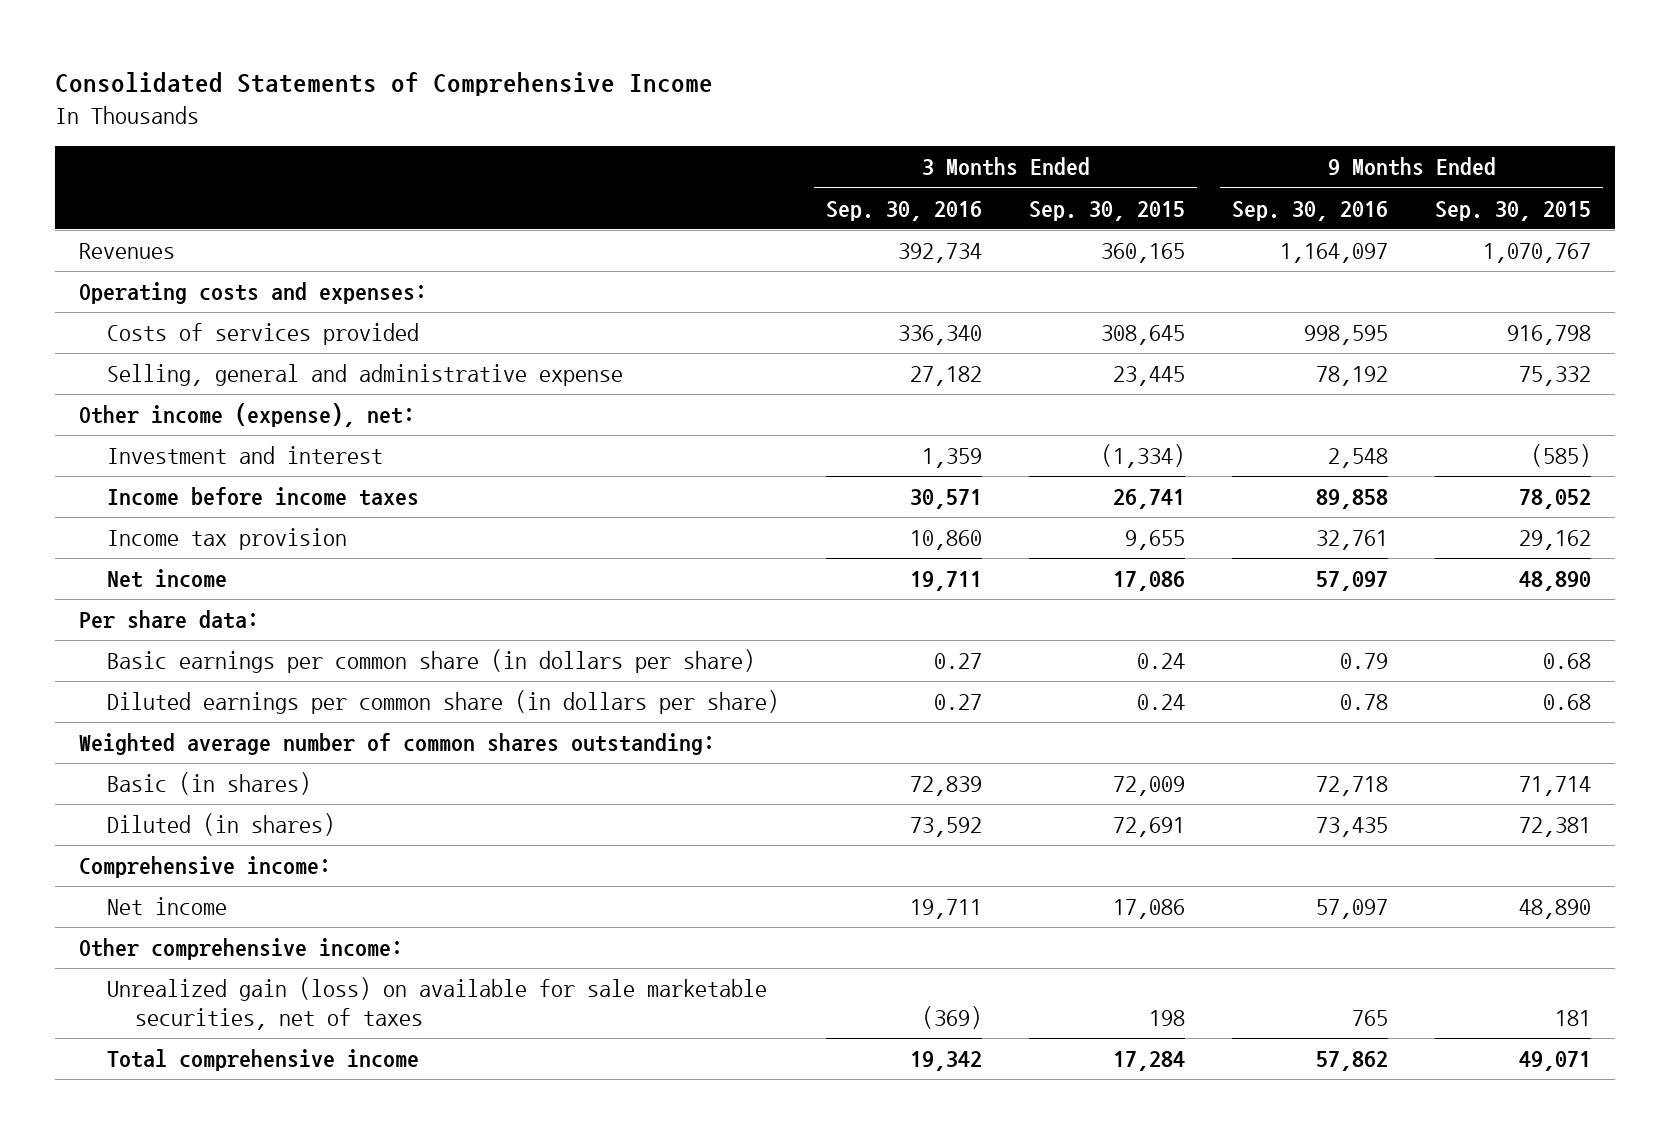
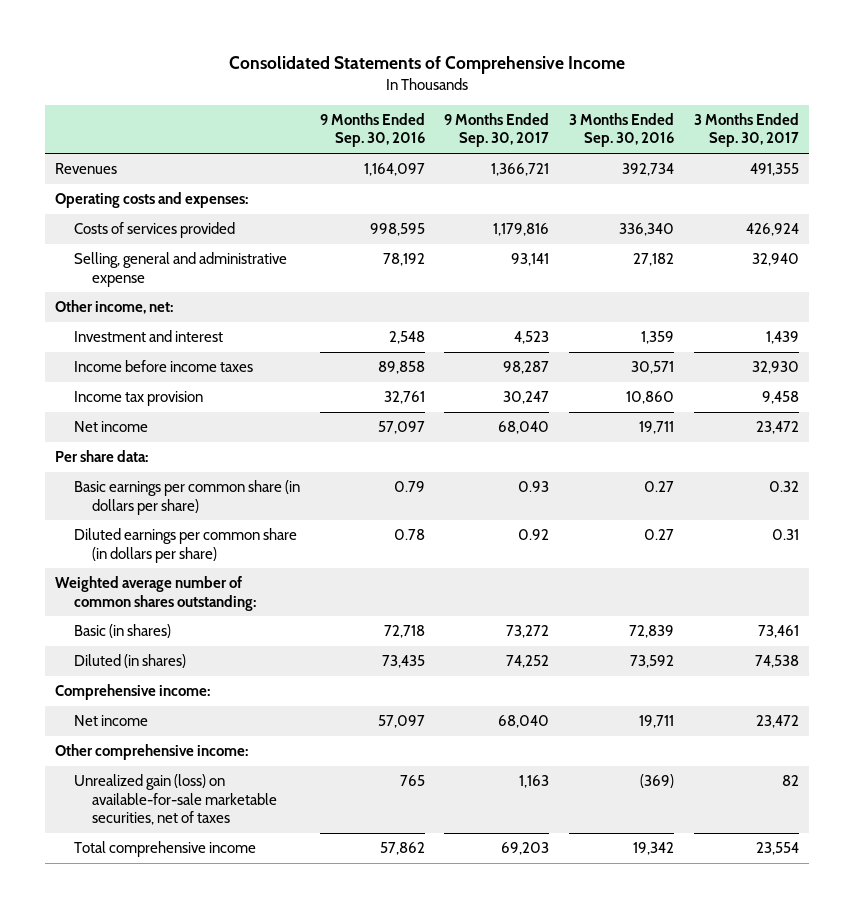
[1029,200,1186,221] Sep. 30, 2015 -> none
[1435,200,1592,221] Sep. 30, 2015 -> none
none -> [444,113,550,148] 9 Months Ended Sep. 30, 2017
none -> [693,113,799,148] 3 Months Ended Sep. 30, 2017
[78,403,415,428] Other income (expense), net: -> [55,300,174,315] Other income, net:
[106,977,767,1031] Unrealized gain (loss) on available for sale marketable securities, net of taxes -> [73,774,278,825] Unrealized gain (loss) on available-for-sale marketable securities, net of taxes

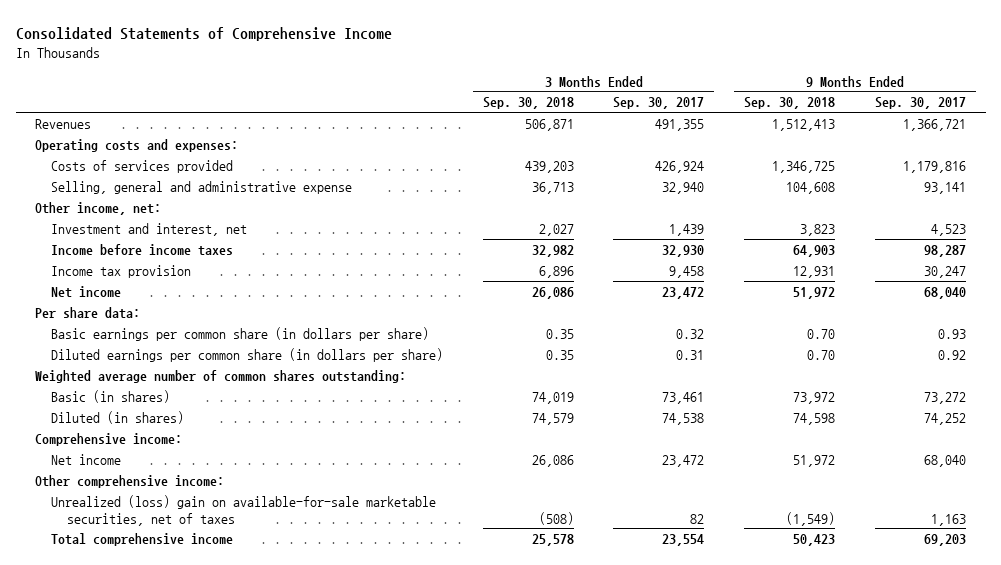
[319,113,425,148] 9 Months Ended Sep. 30, 2016 -> none
[568,113,674,148] 3 Months Ended Sep. 30, 2016 -> none
none -> [482,97,574,110] Sep. 30, 2018
none -> [744,97,836,110] Sep. 30, 2018
[73,330,223,343] Investment and interest -> [51,222,248,236] Investment and interest, net
[73,774,278,825] Unrealized gain (loss) on available-for-sale marketable securities, net of taxes -> [51,494,437,526] Unrealized (loss) gain on available-for-sale marketable securities, net of taxes

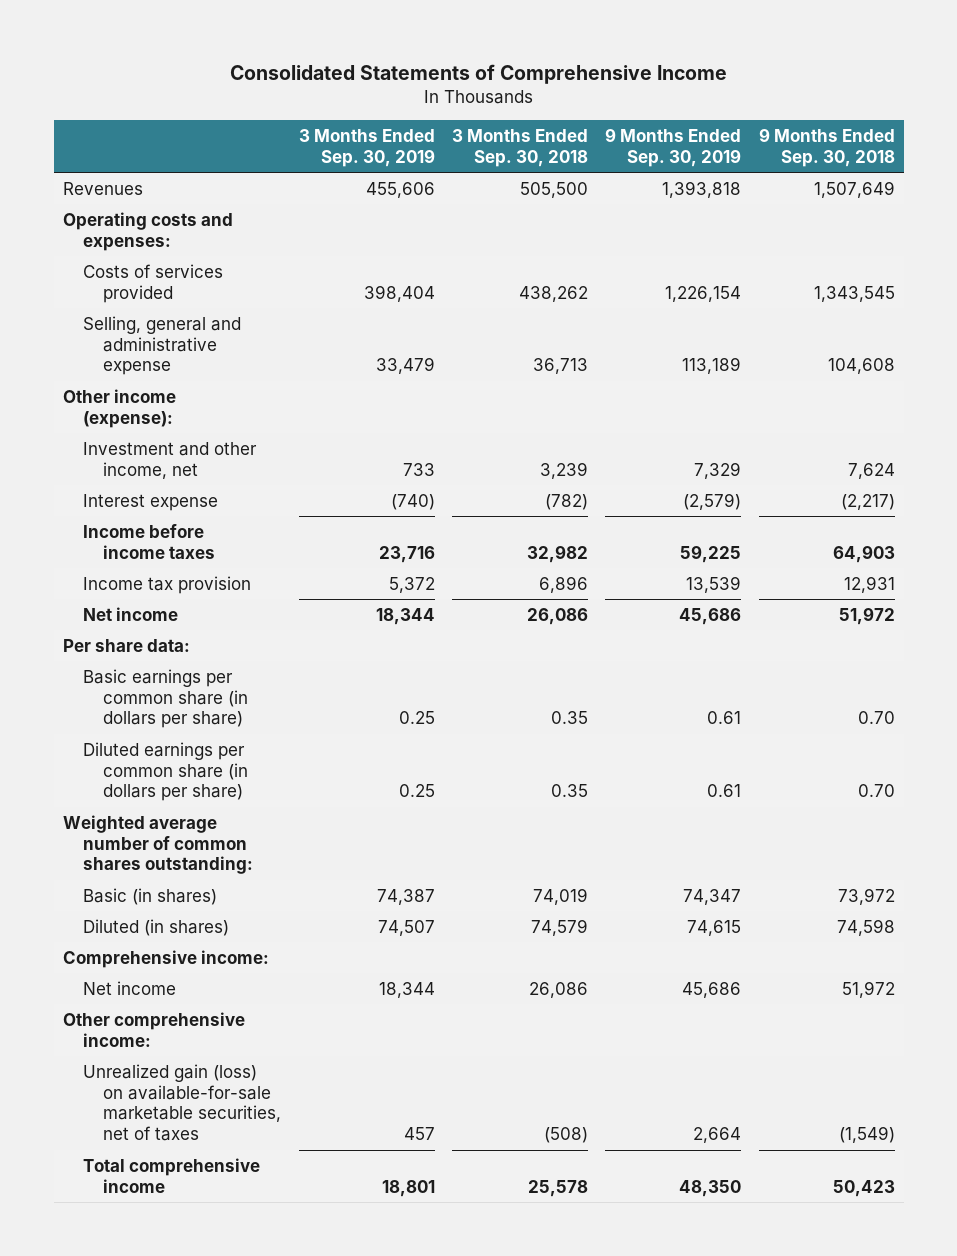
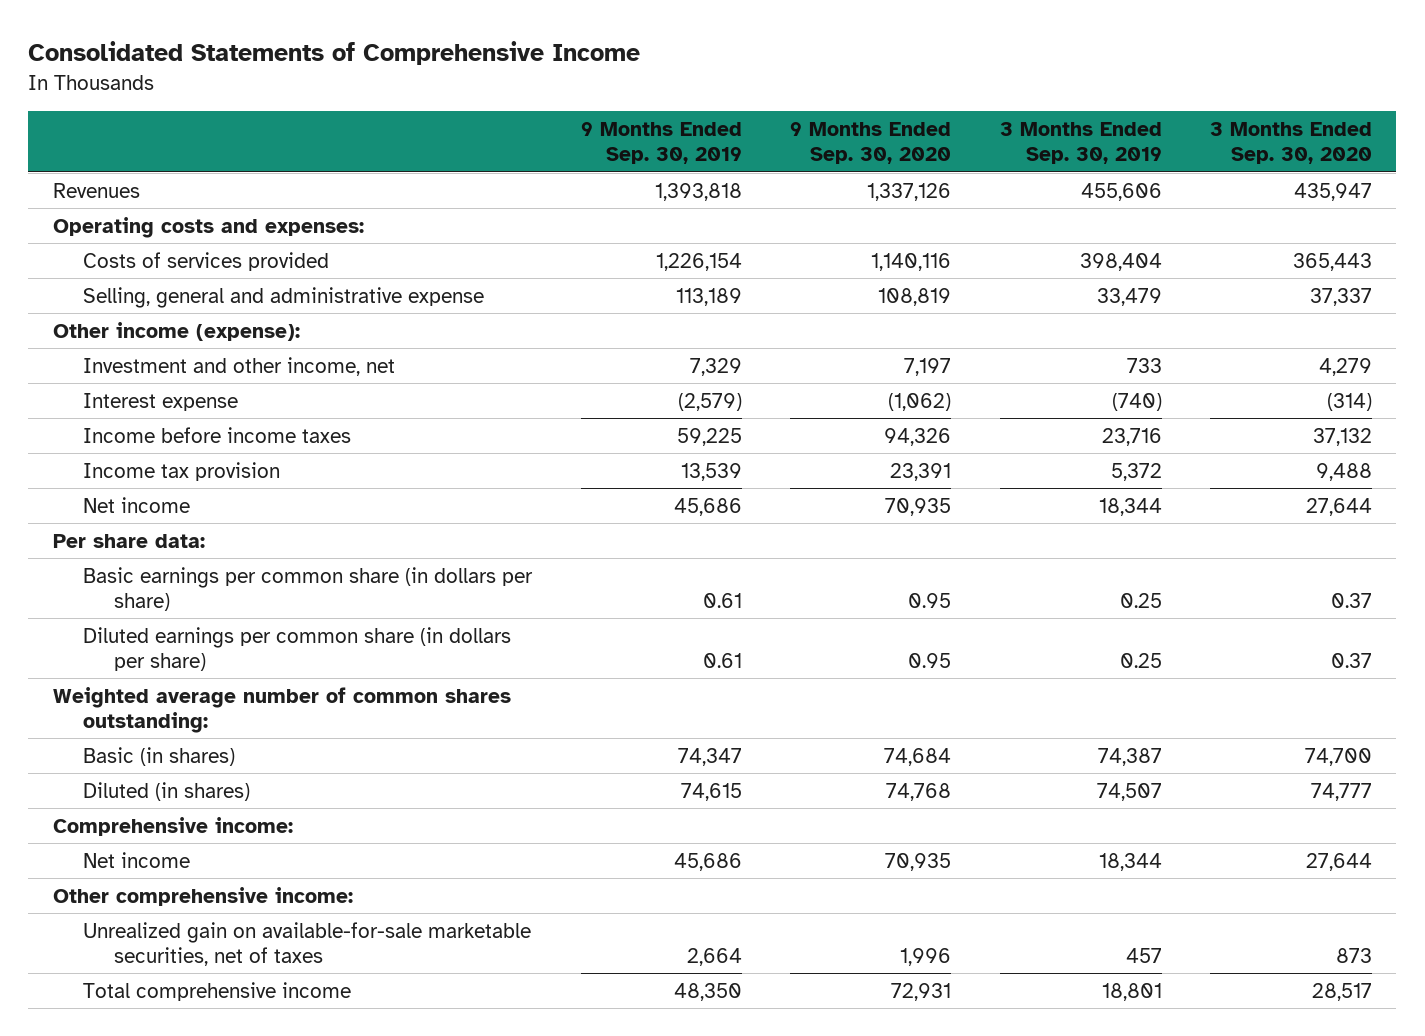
[452,128,589,167] 3 Months Ended Sep. 30, 2018 -> none
[758,127,895,167] 9 Months Ended Sep. 30, 2018 -> none
none -> [790,122,952,165] 9 Months Ended Sep. 30, 2020
none -> [1210,122,1373,165] 3 Months Ended Sep. 30, 2020
[82,1063,282,1142] Unrealized gain (loss) on available-for-sale marketable securities, net of taxes -> [83,921,532,966] Unrealized gain on available-for-sale marketable securities, net of taxes

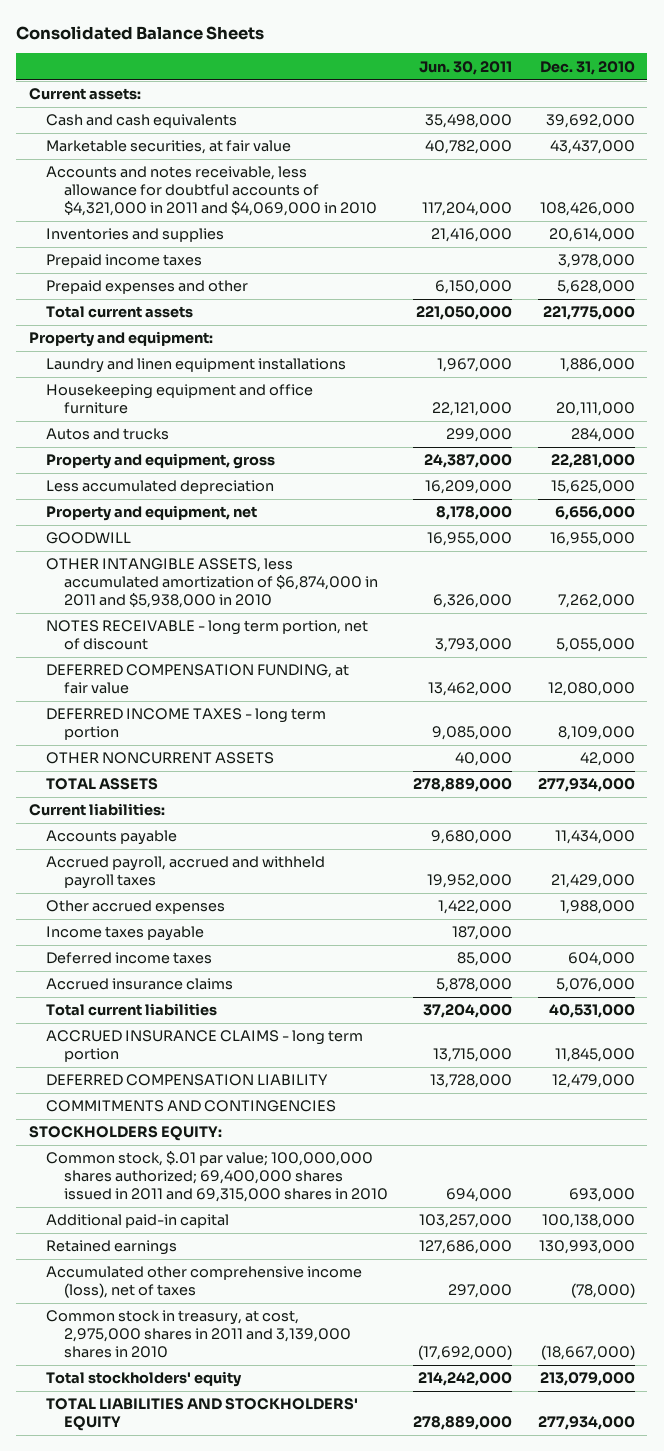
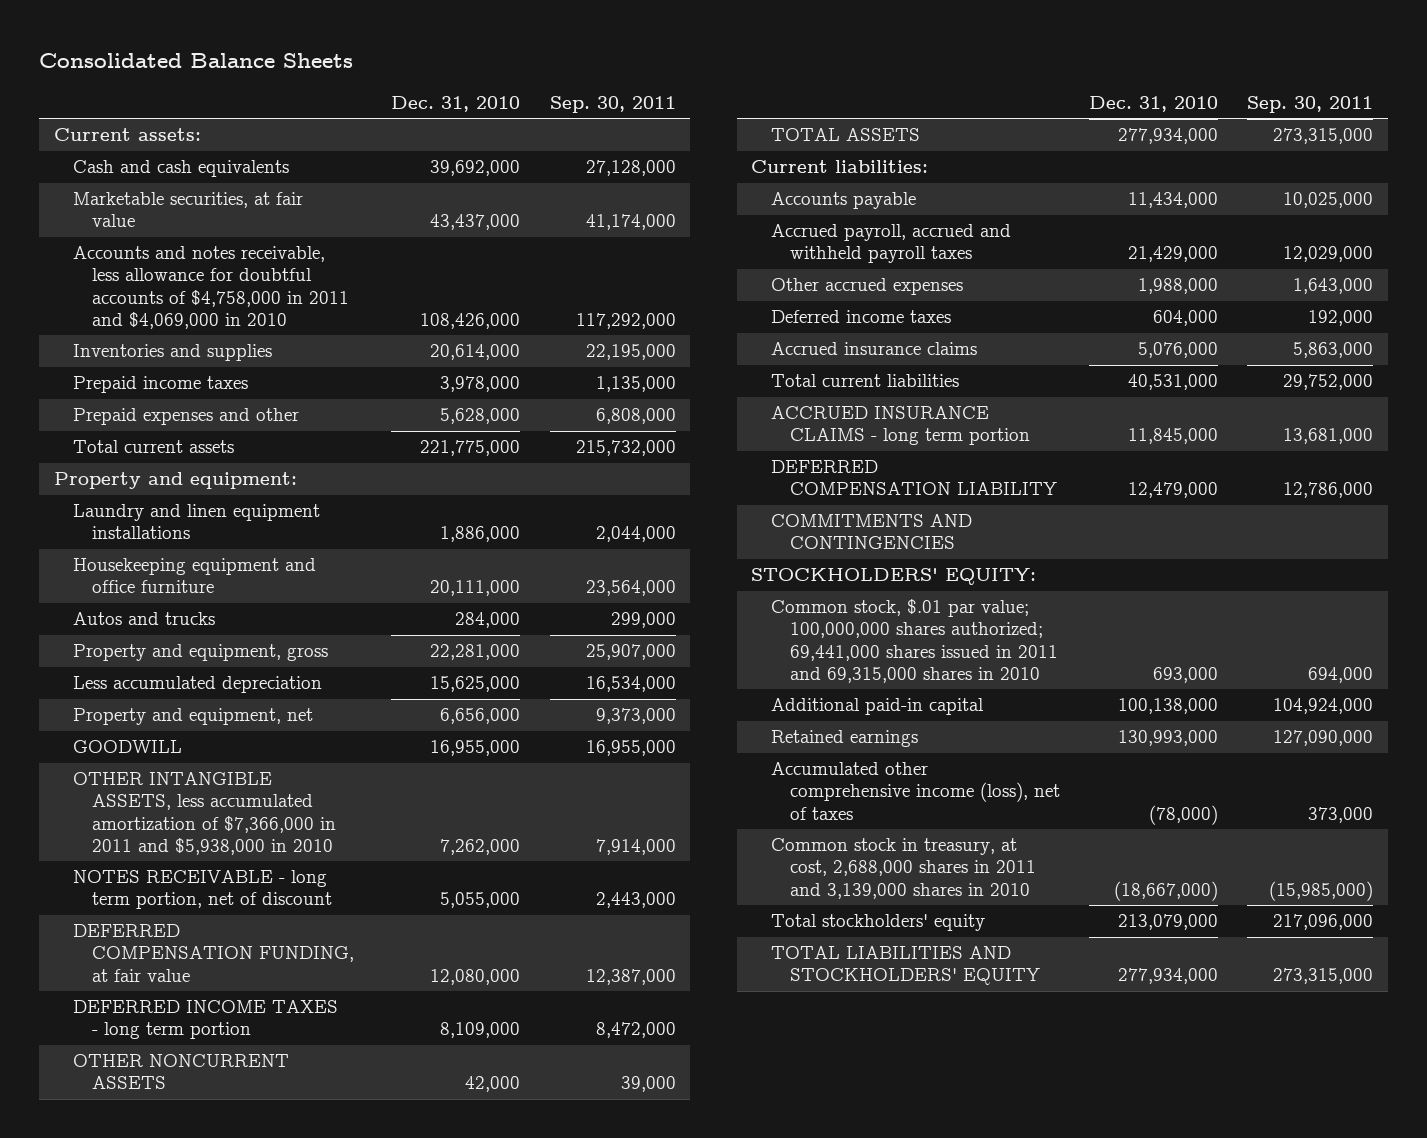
[419,60,513,75] Jun. 30, 2011 -> none
none -> [549,95,676,113] Sep. 30, 2011
[46,166,377,216] Accounts and notes receivable, less allowance for doubtful accounts of $4,321,000 in 2011 and $4,069,000 in 2010 -> [72,246,350,329] Accounts and notes receivable, less allowance for doubtful accounts of $4,758,000 in 2011 and $4,069,000 in 2010
[46,558,378,608] OTHER INTANGIBLE ASSETS, less accumulated amortization of $6,874,000 in 2011 and $5,938,000 in 2010 -> [72,772,337,855] OTHER INTANGIBLE ASSETS, less accumulated amortization of $7,366,000 in 2011 and $5,938,000 in 2010
[46,926,205,942] Income taxes payable -> none
[28,1126,222,1142] STOCKHOLDERS EQUITY: -> [751,568,1037,586] STOCKHOLDERS' EQUITY:
[46,1151,388,1202] Common stock, $.01 par value; 100,000,000 shares authorized; 69,400,000 shares issued in 2011 and 69,315,000 shares in 2010 -> [770,599,1059,683] Common stock, $.01 par value; 100,000,000 shares authorized; 69,441,000 shares issued in 2011 and 69,315,000 shares in 2010
[46,1310,351,1358] Common stock in treasury, at cost, 2,975,000 shares in 2011 and 3,139,000 shares in 2010 -> [770,838,1037,899] Common stock in treasury, at cost, 2,688,000 shares in 2011 and 3,139,000 shares in 2010

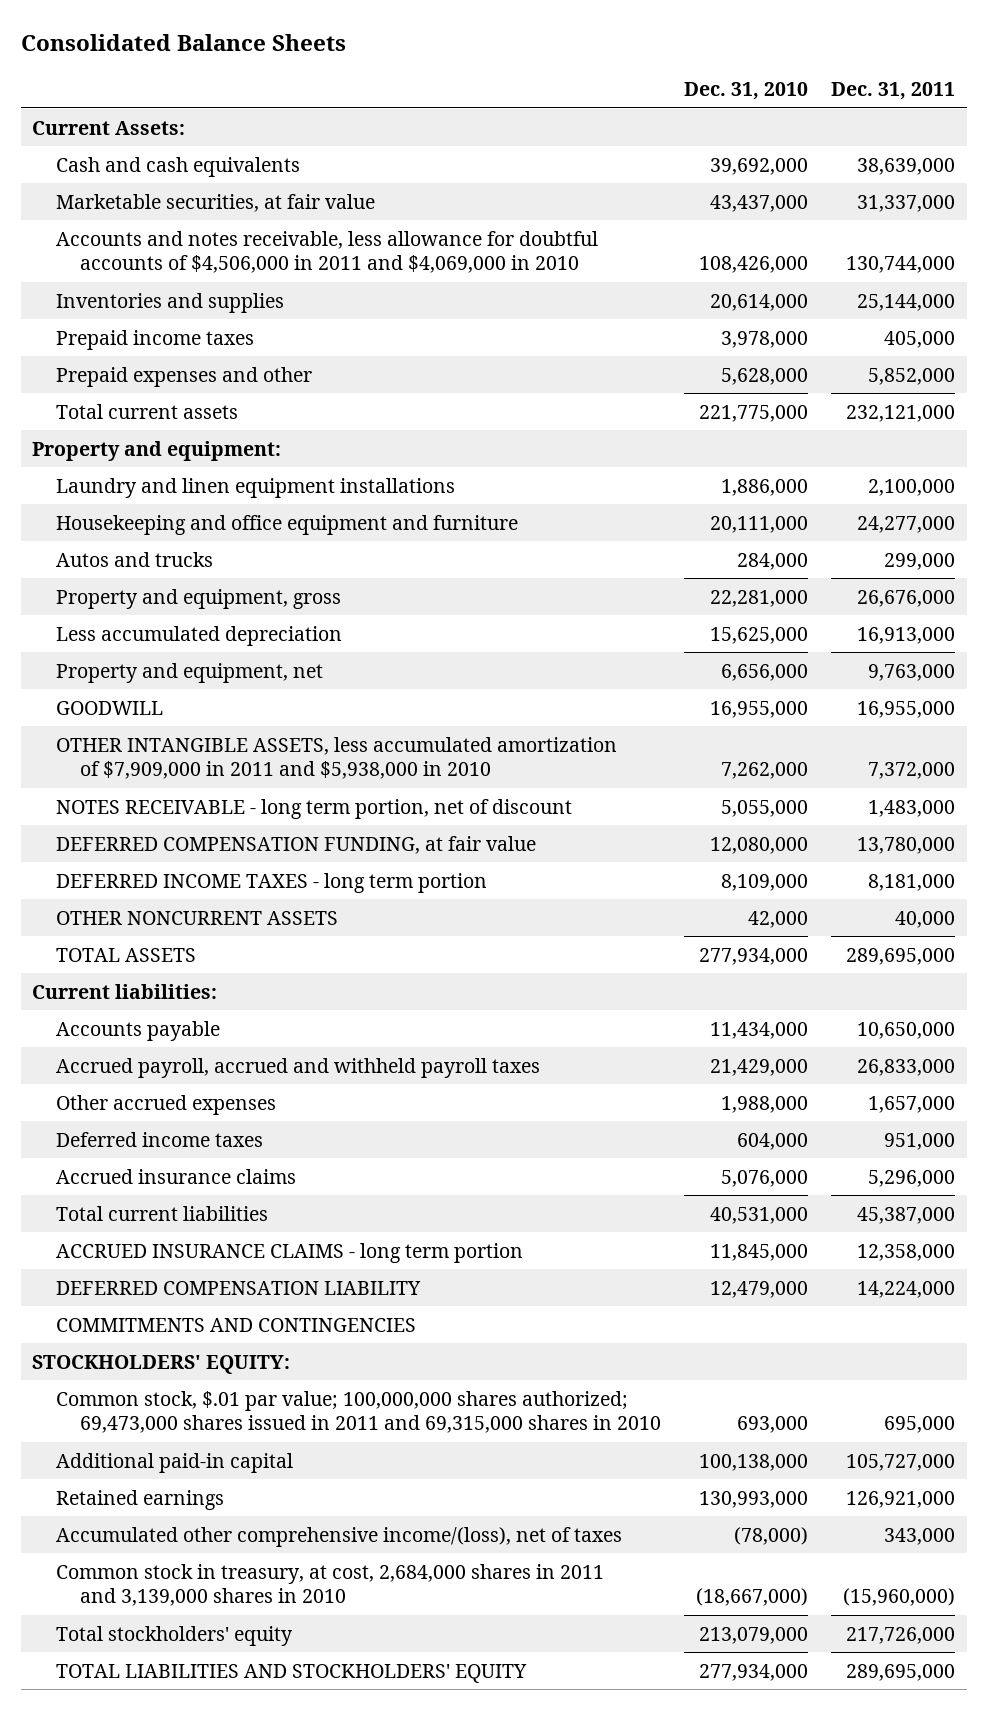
[549,95,676,113] Sep. 30, 2011 -> none
none -> [831,82,956,101] Dec. 31, 2011
[53,128,201,142] Current assets: -> [32,120,186,135] Current Assets:
[72,246,350,329] Accounts and notes receivable, less allowance for doubtful accounts of $4,758,000 in 2011 and $4,069,000 in 2010 -> [56,230,599,274] Accounts and notes receivable, less allowance for doubtful accounts of $4,506,000 in 2011 and $4,069,000 in 2010
[72,558,316,594] Housekeeping equipment and office furniture -> [56,514,519,535] Housekeeping and office equipment and furniture
[72,772,337,855] OTHER INTANGIBLE ASSETS, less accumulated amortization of $7,366,000 in 2011 and $5,938,000 in 2010 -> [56,736,618,780] OTHER INTANGIBLE ASSETS, less accumulated amortization of $7,909,000 in 2011 and $5,938,000 in 2010
[770,599,1059,683] Common stock, $.01 par value; 100,000,000 shares authorized; 69,441,000 shares issued in 2011 and 69,315,000 shares in 2010 -> [56,1390,662,1434] Common stock, $.01 par value; 100,000,000 shares authorized; 69,473,000 shares issued in 2011 and 69,315,000 shares in 2010
[770,762,1061,820] Accumulated other comprehensive income (loss), net of taxes -> [56,1526,623,1547] Accumulated other comprehensive income/(loss), net of taxes
[770,838,1037,899] Common stock in treasury, at cost, 2,688,000 shares in 2011 and 3,139,000 shares in 2010 -> [56,1563,605,1607] Common stock in treasury, at cost, 2,684,000 shares in 2011 and 3,139,000 shares in 2010

